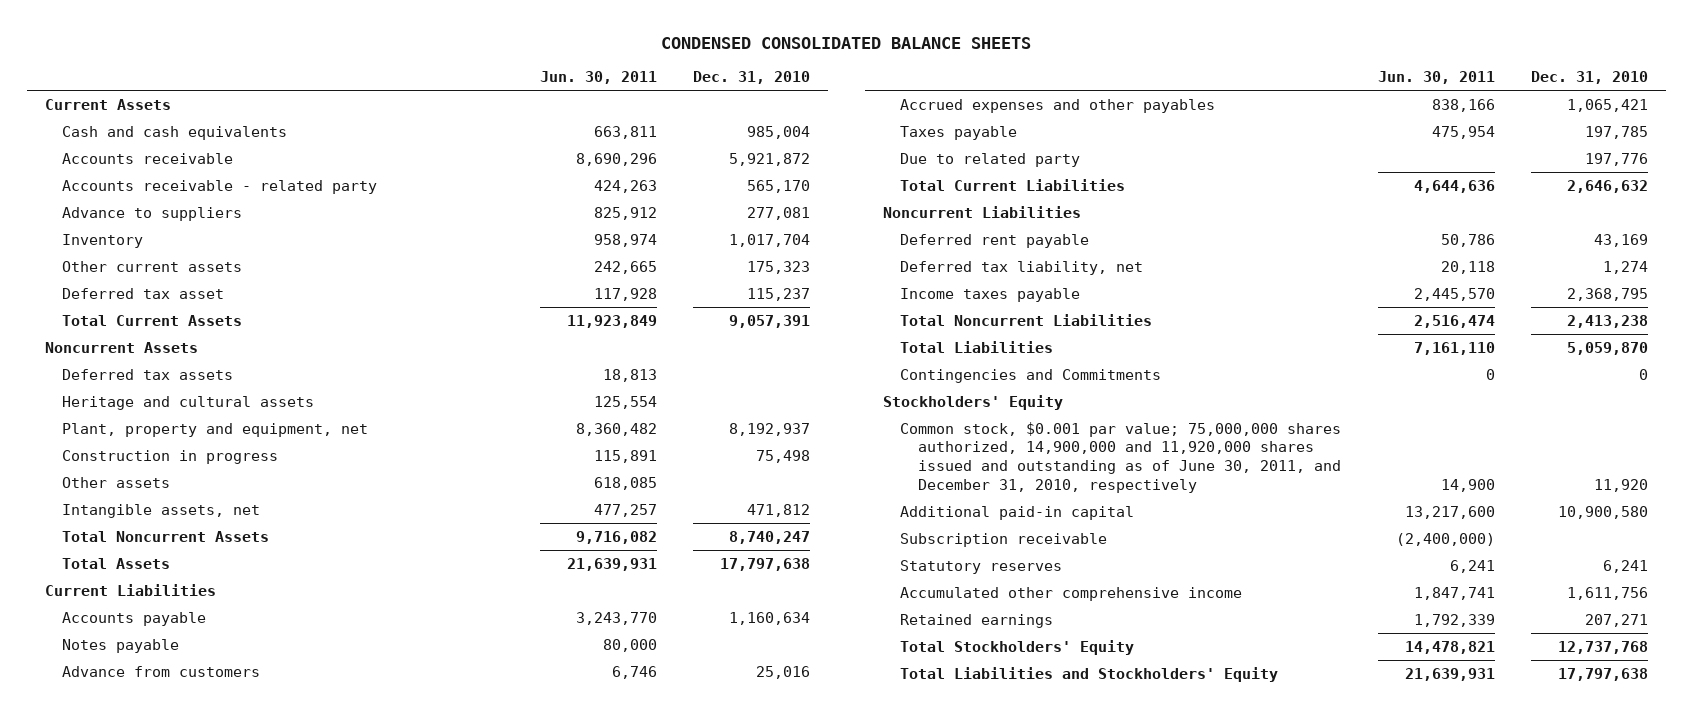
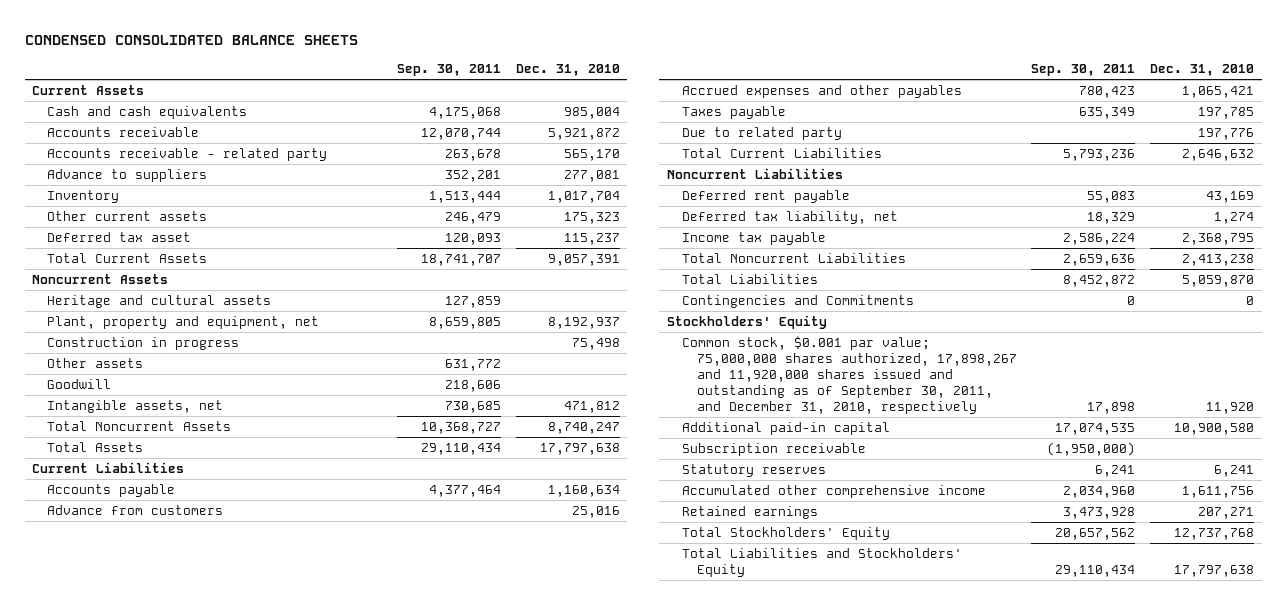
[539,71,657,85] Jun. 30, 2011 -> none
none -> [396,63,501,76] Sep. 30, 2011
[62,368,234,380] Deferred tax assets -> none
none -> [47,379,112,390] Goodwill
[62,638,180,653] Notes payable -> none
[900,287,1081,302] Income taxes payable -> [681,232,826,246] Income tax payable
[900,421,1342,493] Common stock, $0.001 par value; 75,000,000 shares authorized, 14,900,000 and 11,920,000 shares issued and outstanding as of June 30, 2011, and December 31, 2010, respectively -> [681,336,1017,414] Common stock, $0.001 par value; 75,000,000 shares authorized, 17,898,267 and 11,920,000 shares issued and outstanding as of September 30, 2011, and December 31, 2010, respectively

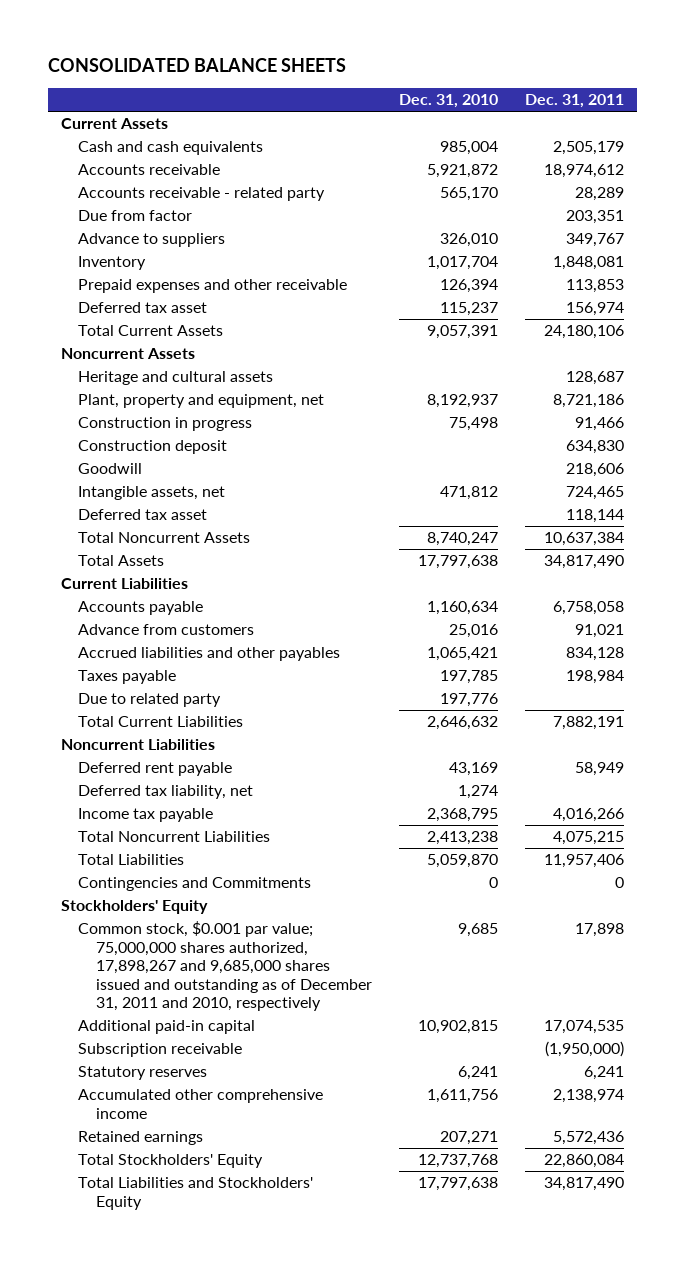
[24,34,358,45] CONDENSED CONSOLIDATED BALANCE SHEETS -> [47,58,346,73] CONSOLIDATED BALANCE SHEETS
[396,63,501,76] Sep. 30, 2011 -> none
none -> [524,94,624,109] Dec. 31, 2011
none -> [78,210,193,222] Due from factor
[563,170,620,183] 277,081 -> [439,233,498,248] 326,010
[47,211,208,222] Other current assets -> none
none -> [78,279,348,294] Prepaid expenses and other receivable
[47,358,144,369] Other assets -> none
none -> [78,440,228,455] Construction deposit
none -> [78,509,208,521] Deferred tax asset
[681,85,962,99] Accrued expenses and other payables -> [78,647,341,662] Accrued liabilities and other payables
[681,336,1017,414] Common stock, $0.001 par value; 75,000,000 shares authorized, 17,898,267 and 11,920,000 shares issued and outstanding as of September 30, 2011, and December 31, 2010, respectively -> [78,921,372,1012] Common stock, $0.001 par value; 75,000,000 shares authorized, 17,898,267 and 9,685,000 shares issued and outstanding as of December 31, 2011 and 2010, respectively
[1206,401,1255,414] 11,920 -> [457,923,498,938] 9,685
[1174,423,1255,436] 10,900,580 -> [417,1020,498,1035] 10,902,815

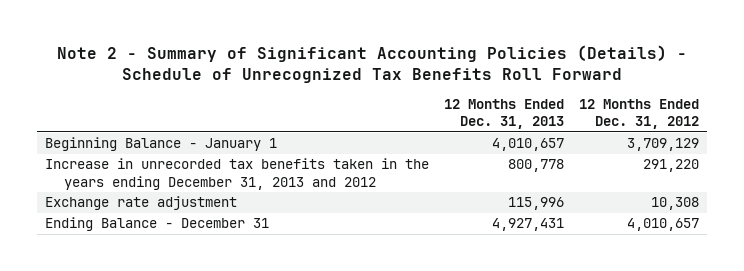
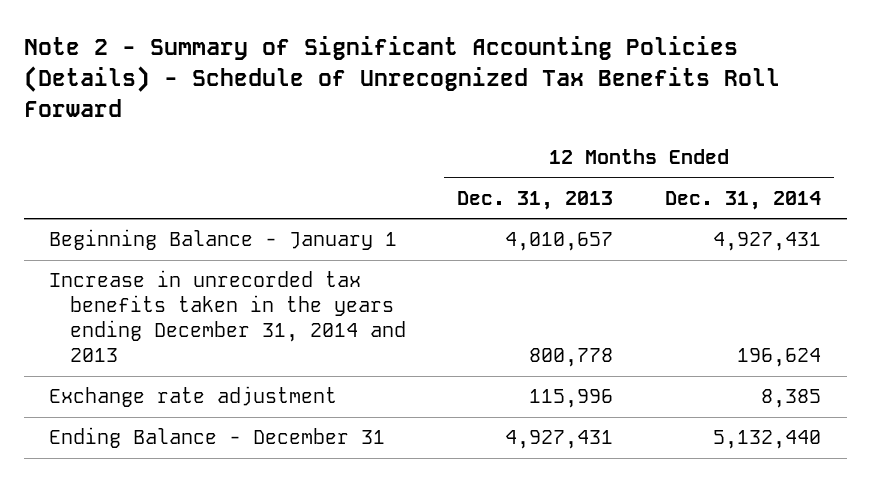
[579,98,700,130] 12 Months Ended Dec. 31, 2012 -> none
none -> [664,190,821,210] Dec. 31, 2014
[45,158,430,190] Increase in unrecorded tax benefits taken in the years ending December 31, 2013 and 2012 -> [49,270,406,363] Increase in unrecorded tax benefits taken in the years ending December 31, 2014 and 2013

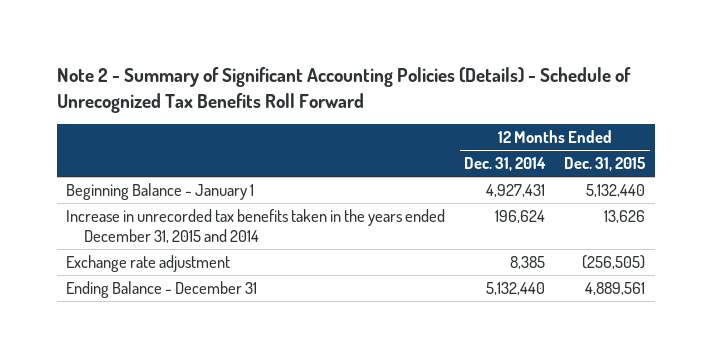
[457,190,614,210] Dec. 31, 2013 -> none
none -> [564,157,647,172] Dec. 31, 2015
[49,270,406,363] Increase in unrecorded tax benefits taken in the years ending December 31, 2014 and 2013 -> [66,208,446,243] Increase in unrecorded tax benefits taken in the years ended December 31, 2015 and 2014

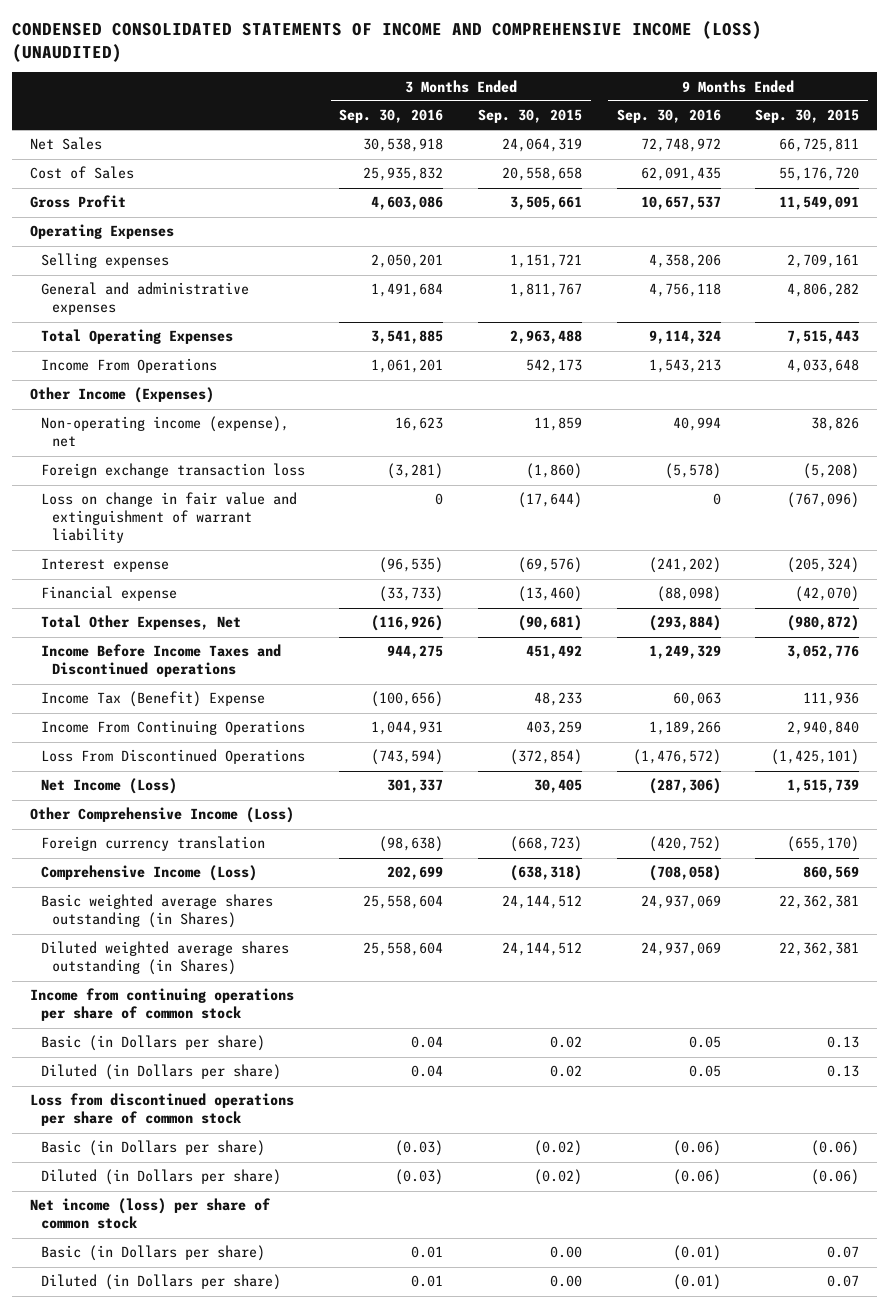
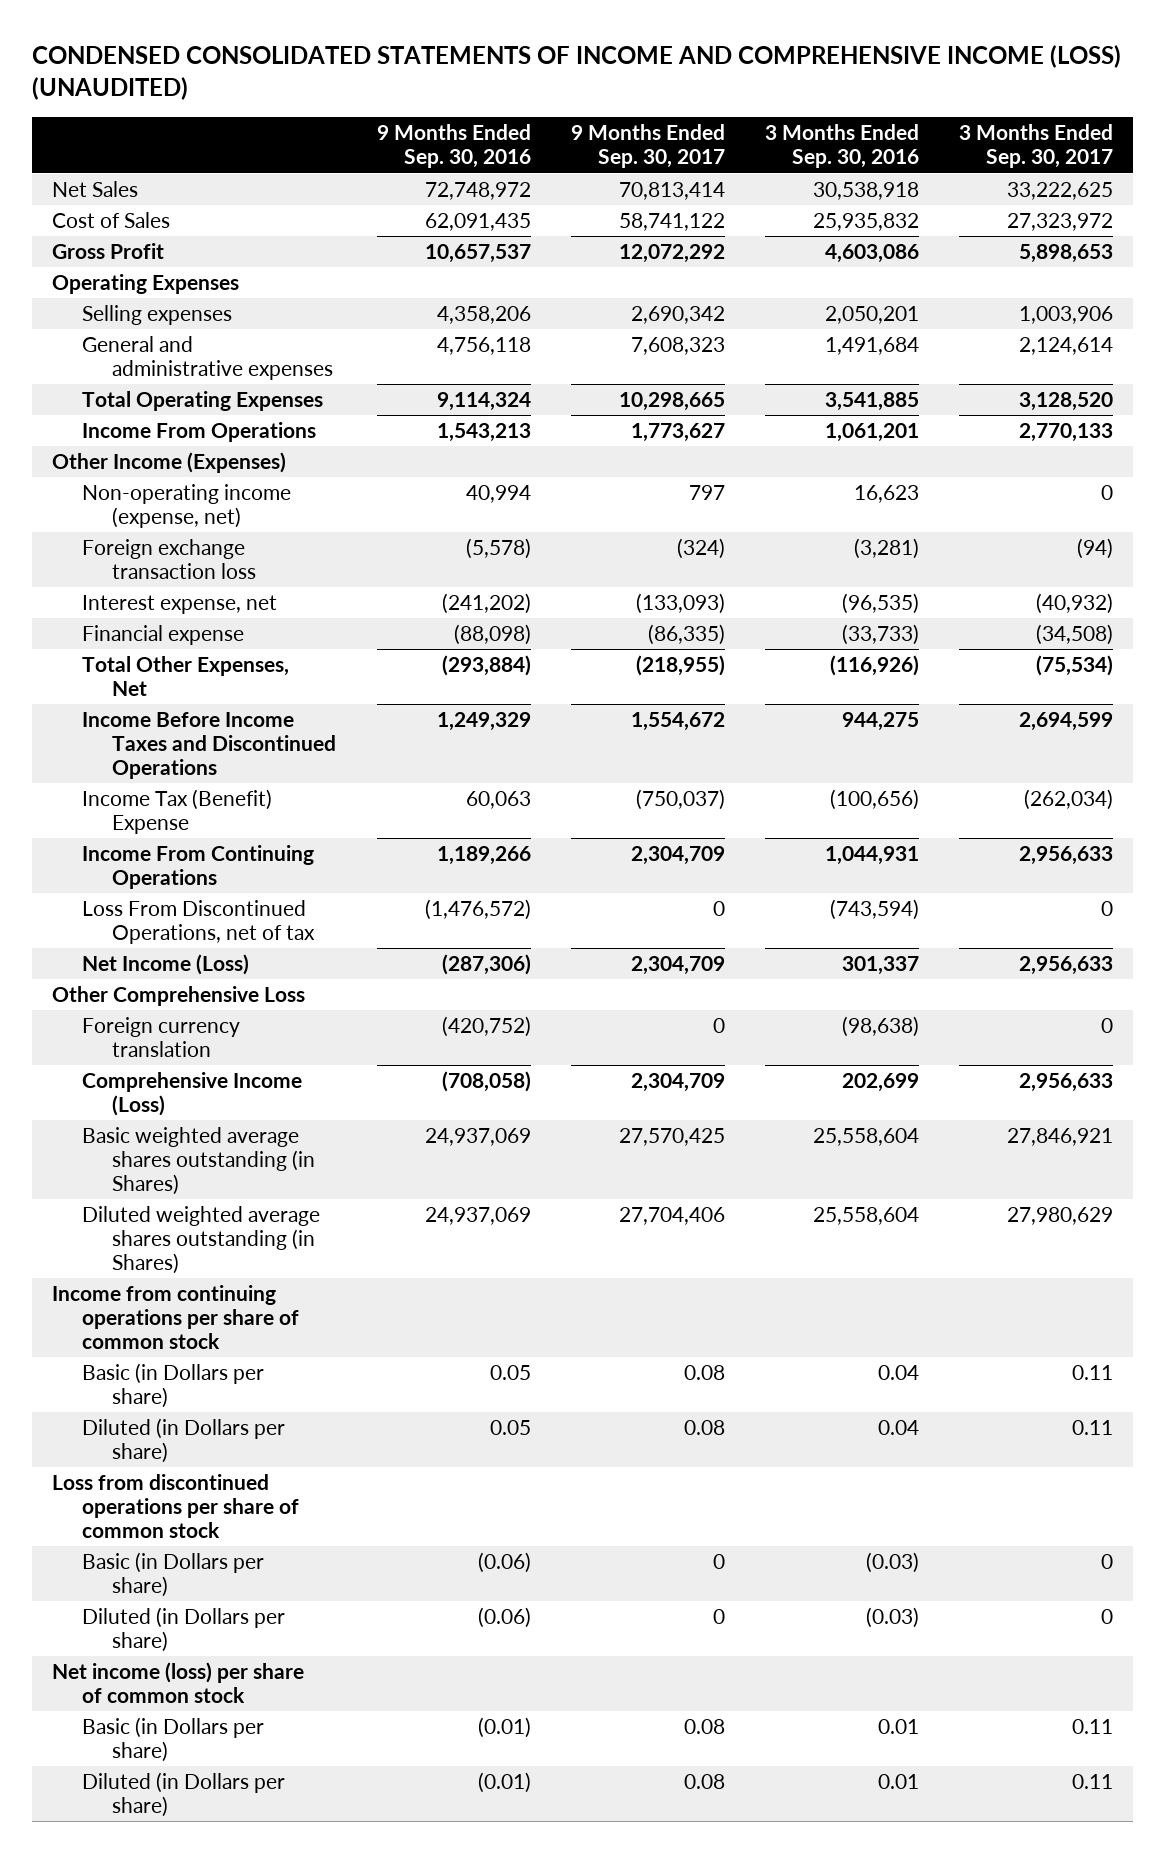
[478,109,583,124] Sep. 30, 2015 -> none
[755,109,860,124] Sep. 30, 2015 -> none
none -> [570,124,725,169] 9 Months Ended Sep. 30, 2017
none -> [958,124,1113,169] 3 Months Ended Sep. 30, 2017
[40,416,289,448] Non-operating income (expense), net -> [82,484,292,529] Non-operating income (expense, net)
[40,492,297,544] Loss on change in fair value and extinguishment of warrant liability -> none
[40,558,169,573] Interest expense -> [82,595,278,615] Interest expense, net
[40,644,281,678] Income Before Income Taxes and Discontinued operations -> [82,712,337,780] Income Before Income Taxes and Discontinued Operations
[40,749,305,765] Loss From Discontinued Operations -> [82,900,316,945] Loss From Discontinued Operations, net of tax
[29,807,294,824] Other Comprehensive Income (Loss) -> [52,986,306,1007] Other Comprehensive Loss

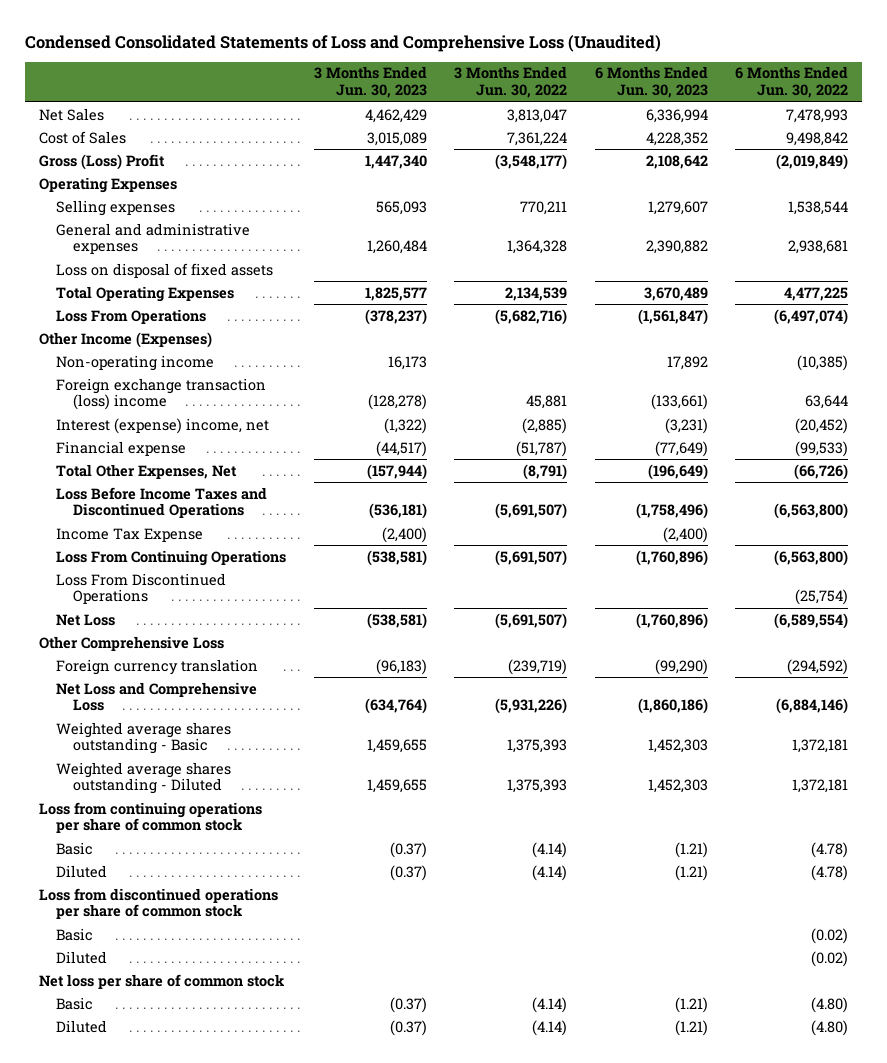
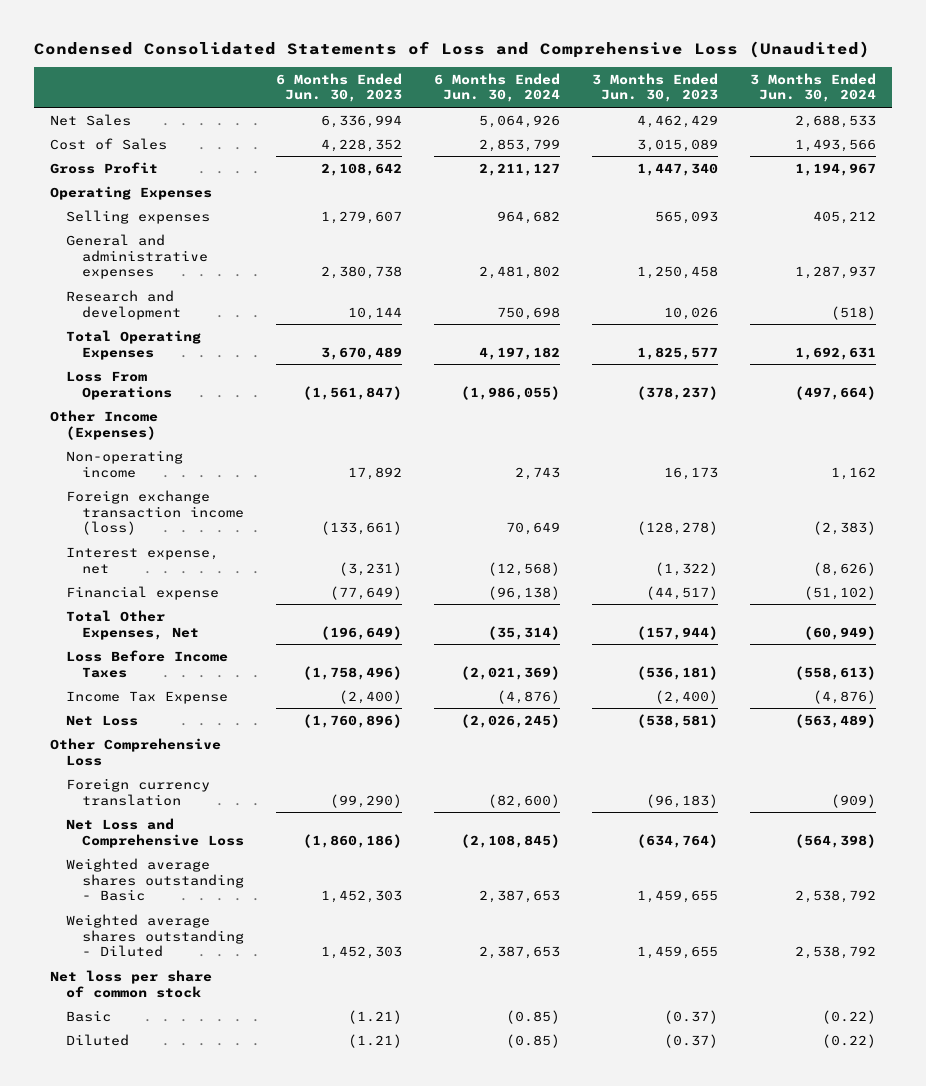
[454,66,568,99] 3 Months Ended Jun. 30, 2022 -> none
[735,66,849,99] 6 Months Ended Jun. 30, 2022 -> none
none -> [434,72,561,103] 6 Months Ended Jun. 30, 2024
none -> [750,72,877,103] 3 Months Ended Jun. 30, 2024
[39,153,166,170] Gross (Loss) Profit -> [49,161,158,174] Gross Profit
[56,262,274,278] Loss on disposal of fixed assets -> none
[366,240,427,255] 1,260,484 -> [637,266,719,280] 1,250,458
[645,240,708,255] 2,390,882 -> [321,266,403,280] 2,380,738
none -> [66,289,182,320] Research and development
[56,377,267,411] Foreign exchange transaction (loss) income -> [66,489,245,536] Foreign exchange transaction income (loss)
[56,417,270,434] Interest (expense) income, net -> [66,546,220,574] Interest expense, net
[56,486,268,519] Loss Before Income Taxes and Discontinued Operations -> [66,649,229,678] Loss Before Income Taxes
[56,549,287,566] Loss From Continuing Operations -> none
[56,572,227,605] Loss From Discontinued Operations -> none
[39,801,263,834] Loss from continuing operations per share of common stock -> none
[56,841,94,855] Basic -> none
[56,864,108,878] Diluted -> none
[39,887,279,920] Loss from discontinued operations per share of common stock -> none
[56,927,94,941] Basic -> none
[56,950,108,964] Diluted -> none

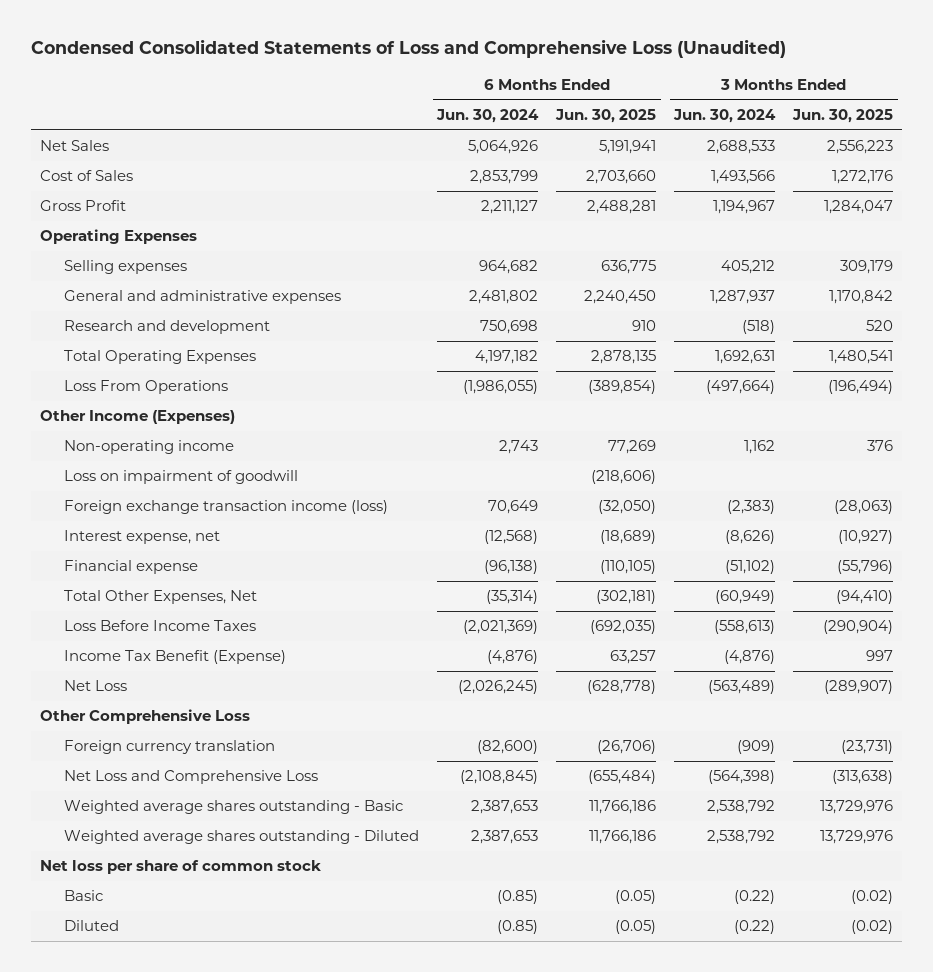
[276,72,403,103] 6 Months Ended Jun. 30, 2023 -> none
[592,72,719,103] 3 Months Ended Jun. 30, 2023 -> none
none -> [555,109,657,124] Jun. 30, 2025
none -> [792,109,894,124] Jun. 30, 2025
none -> [63,470,298,485] Loss on impairment of goodwill
[66,690,229,704] Income Tax Expense -> [63,650,286,665] Income Tax Benefit (Expense)

